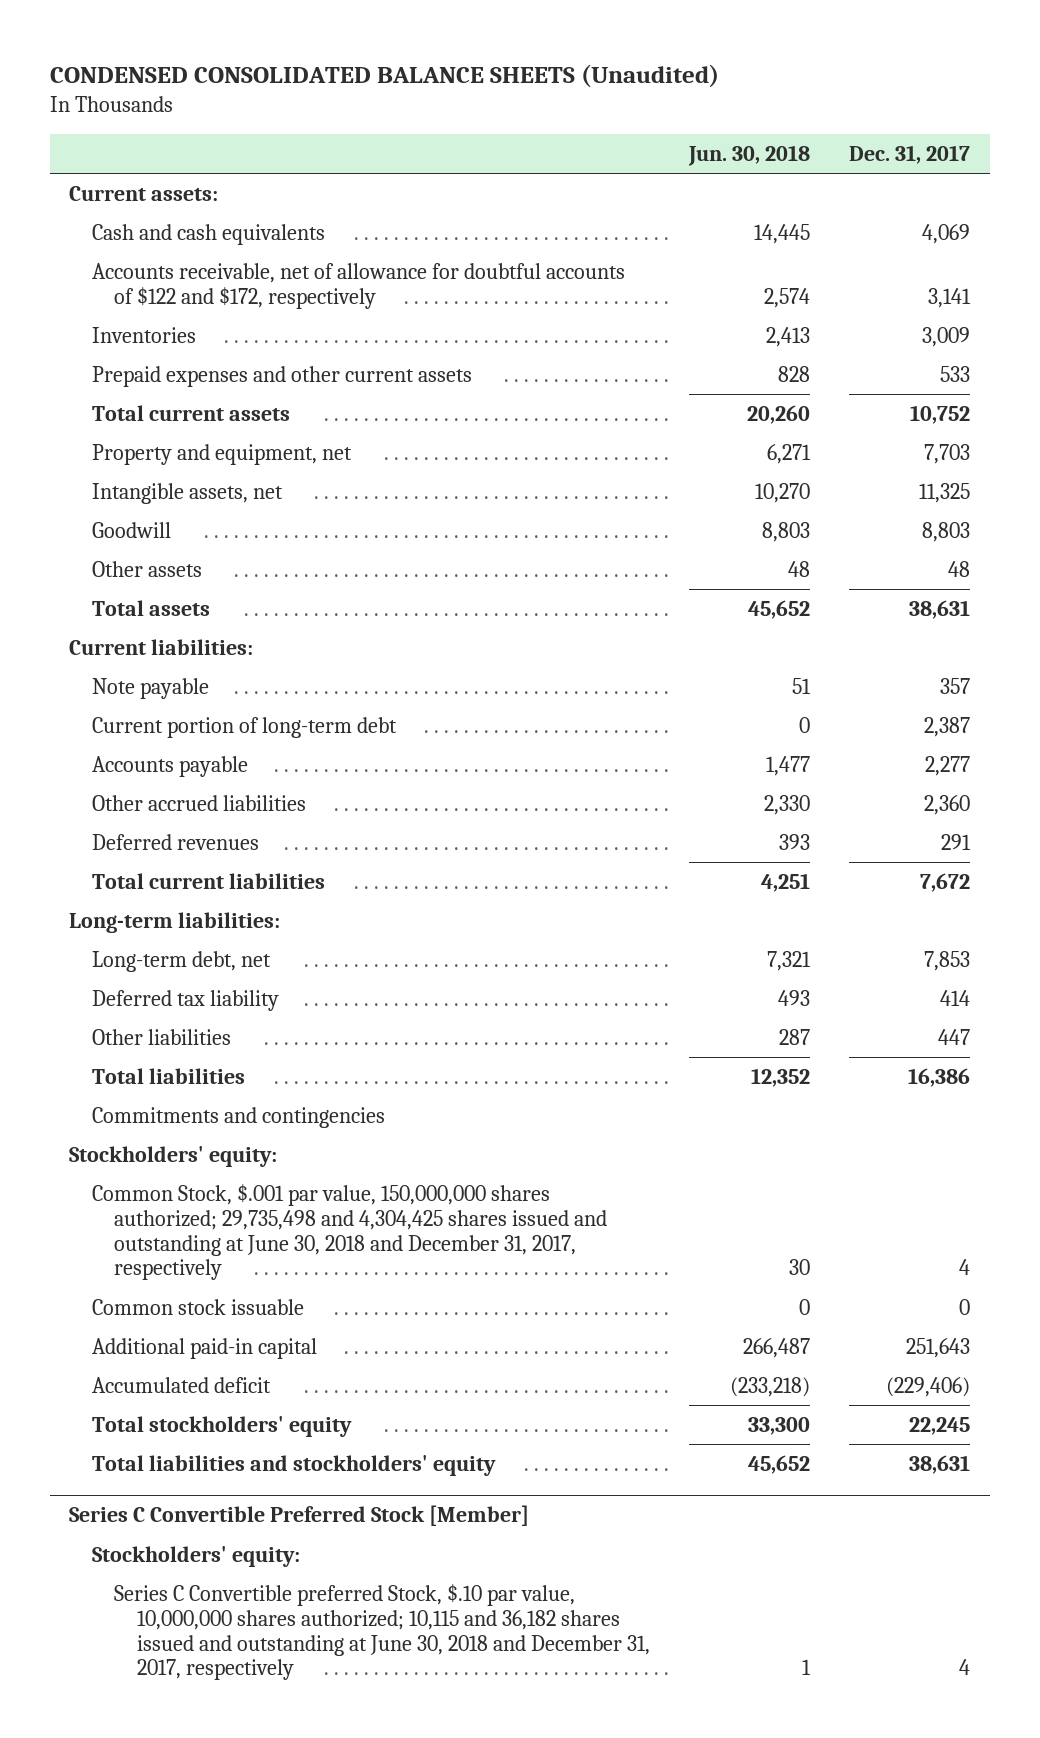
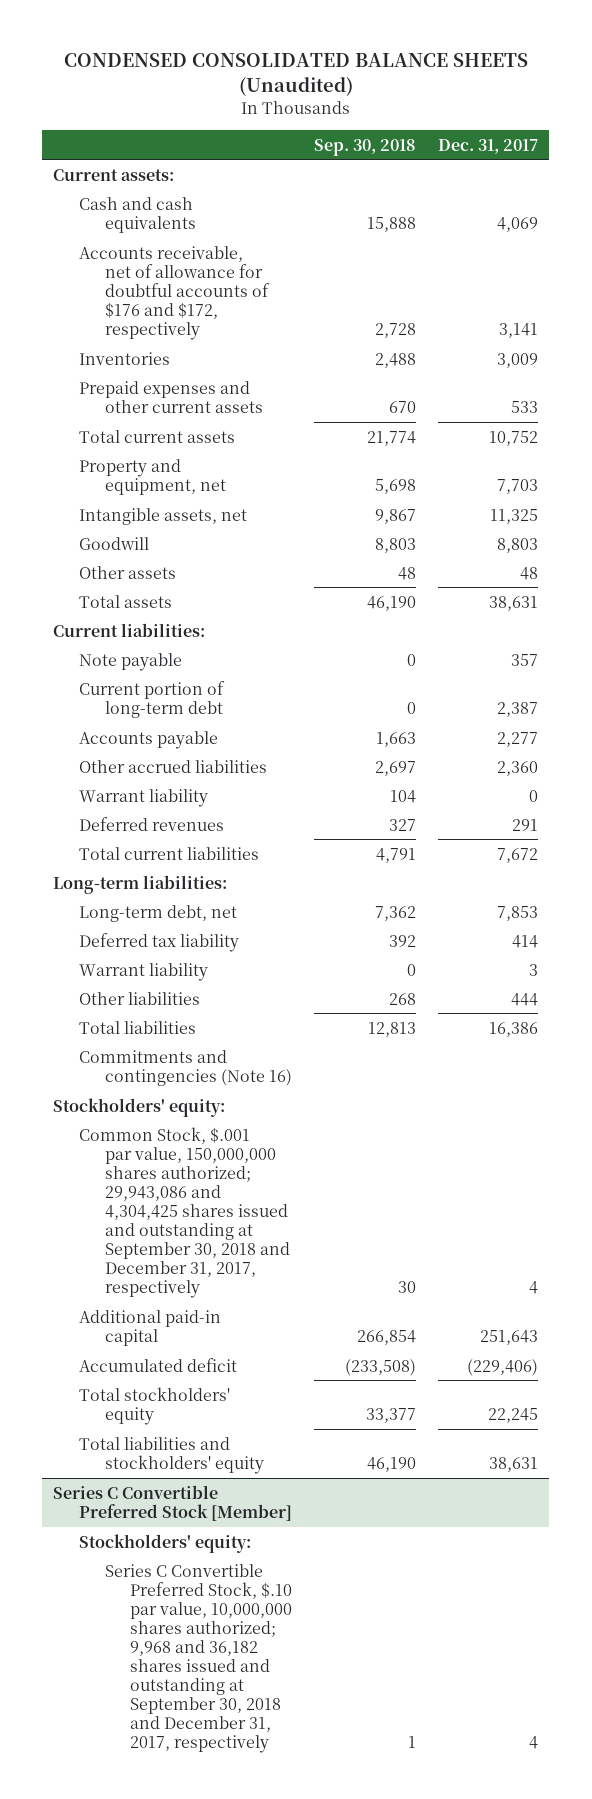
[687,144,810,166] Jun. 30, 2018 -> none
none -> [314,138,417,156] Sep. 30, 2018
[91,263,625,309] Accounts receivable, net of allowance for doubtful accounts of $122 and $172, respectively -> [79,245,270,340] Accounts receivable, net of allowance for doubtful accounts of $176 and $172, respectively
none -> [79,788,209,807] Warrant liability
none -> [79,962,209,981] Warrant liability
[938,1029,971,1046] 447 -> [511,992,539,1006] 444
[91,1107,385,1129] Commitments and contingencies -> [79,1049,292,1086] Commitments and contingencies (Note 16)
[91,1299,304,1316] Common stock issuable -> none
[91,1184,608,1281] Common Stock, $.001 par value, 150,000,000 shares authorized; 29,735,498 and 4,304,425 shares issued and outstanding at June 30, 2018 and December 31, 2017, respectively -> [79,1126,290,1298] Common Stock, $.001 par value, 150,000,000 shares authorized; 29,943,086 and 4,304,425 shares issued and outstanding at September 30, 2018 and December 31, 2017, respectively
[114,1584,650,1681] Series C Convertible preferred Stock, $.10 par value, 10,000,000 shares authorized; 10,115 and 36,182 shares issued and outstanding at June 30, 2018 and December 31, 2017, respectively -> [104,1563,293,1753] Series C Convertible Preferred Stock, $.10 par value, 10,000,000 shares authorized; 9,968 and 36,182 shares issued and outstanding at September 30, 2018 and December 31, 2017, respectively

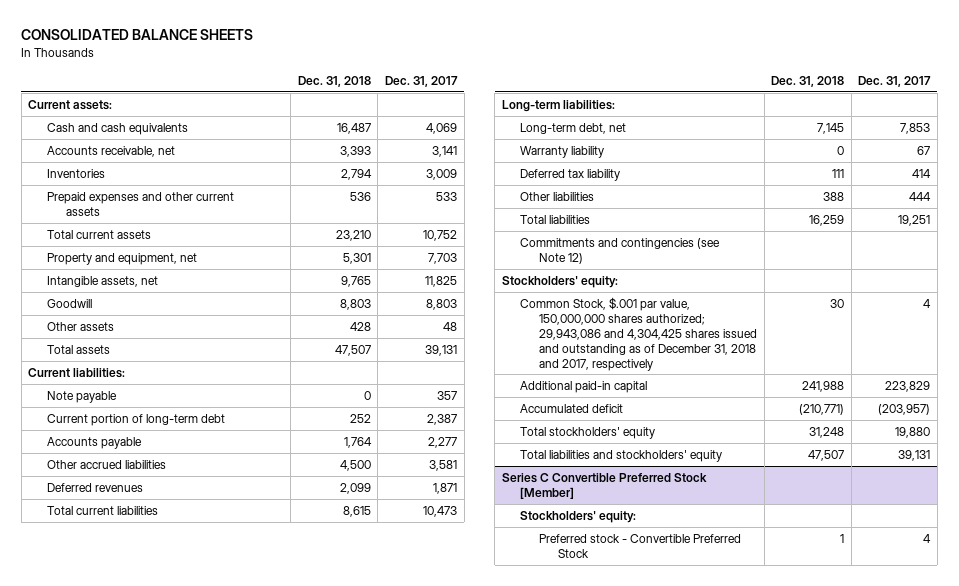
[63,53,528,97] CONDENSED CONSOLIDATED BALANCE SHEETS (Unaudited) -> [21,29,254,41] CONSOLIDATED BALANCE SHEETS
[314,138,417,156] Sep. 30, 2018 -> none
none -> [297,75,371,87] Dec. 31, 2018
[79,245,270,340] Accounts receivable, net of allowance for doubtful accounts of $176 and $172, respectively -> [46,145,175,157] Accounts receivable, net
[490,508,539,524] 11,325 -> [424,275,457,287] 11,825
[489,595,539,611] 38,631 -> [424,344,457,356] 39,131
[79,788,209,807] Warrant liability -> none
[497,760,539,776] 2,360 -> [428,459,457,471] 3,581
[512,818,539,831] 291 -> [432,482,457,494] 1,871
[497,847,539,863] 7,672 -> [422,505,457,517] 10,473
none -> [520,145,605,158] Warranty liability
[79,962,209,981] Warrant liability -> none
[489,1021,539,1037] 16,386 -> [898,214,931,226] 19,251
[79,1049,292,1086] Commitments and contingencies (Note 16) -> [520,237,721,264] Commitments and contingencies (see Note 12)
[79,1126,290,1298] Common Stock, $.001 par value, 150,000,000 shares authorized; 29,943,086 and 4,304,425 shares issued and outstanding at September 30, 2018 and December 31, 2017, respectively -> [520,296,757,371] Common Stock, $.001 par value, 150,000,000 shares authorized; 29,943,086 and 4,304,425 shares issued and outstanding as of December 31, 2018 and 2017, respectively
[480,1329,539,1345] 251,643 -> [885,380,931,392] 223,829
[467,1358,539,1376] (229,406) -> [878,403,931,415] (203,957)
[488,1407,539,1423] 22,245 -> [895,426,931,438] 19,880
[489,1456,539,1472] 38,631 -> [898,449,931,461] 39,131
[104,1563,293,1753] Series C Convertible Preferred Stock, $.10 par value, 10,000,000 shares authorized; 9,968 and 36,182 shares issued and outstanding at September 30, 2018 and December 31, 2017, respectively -> [538,533,741,558] Preferred stock - Convertible Preferred Stock

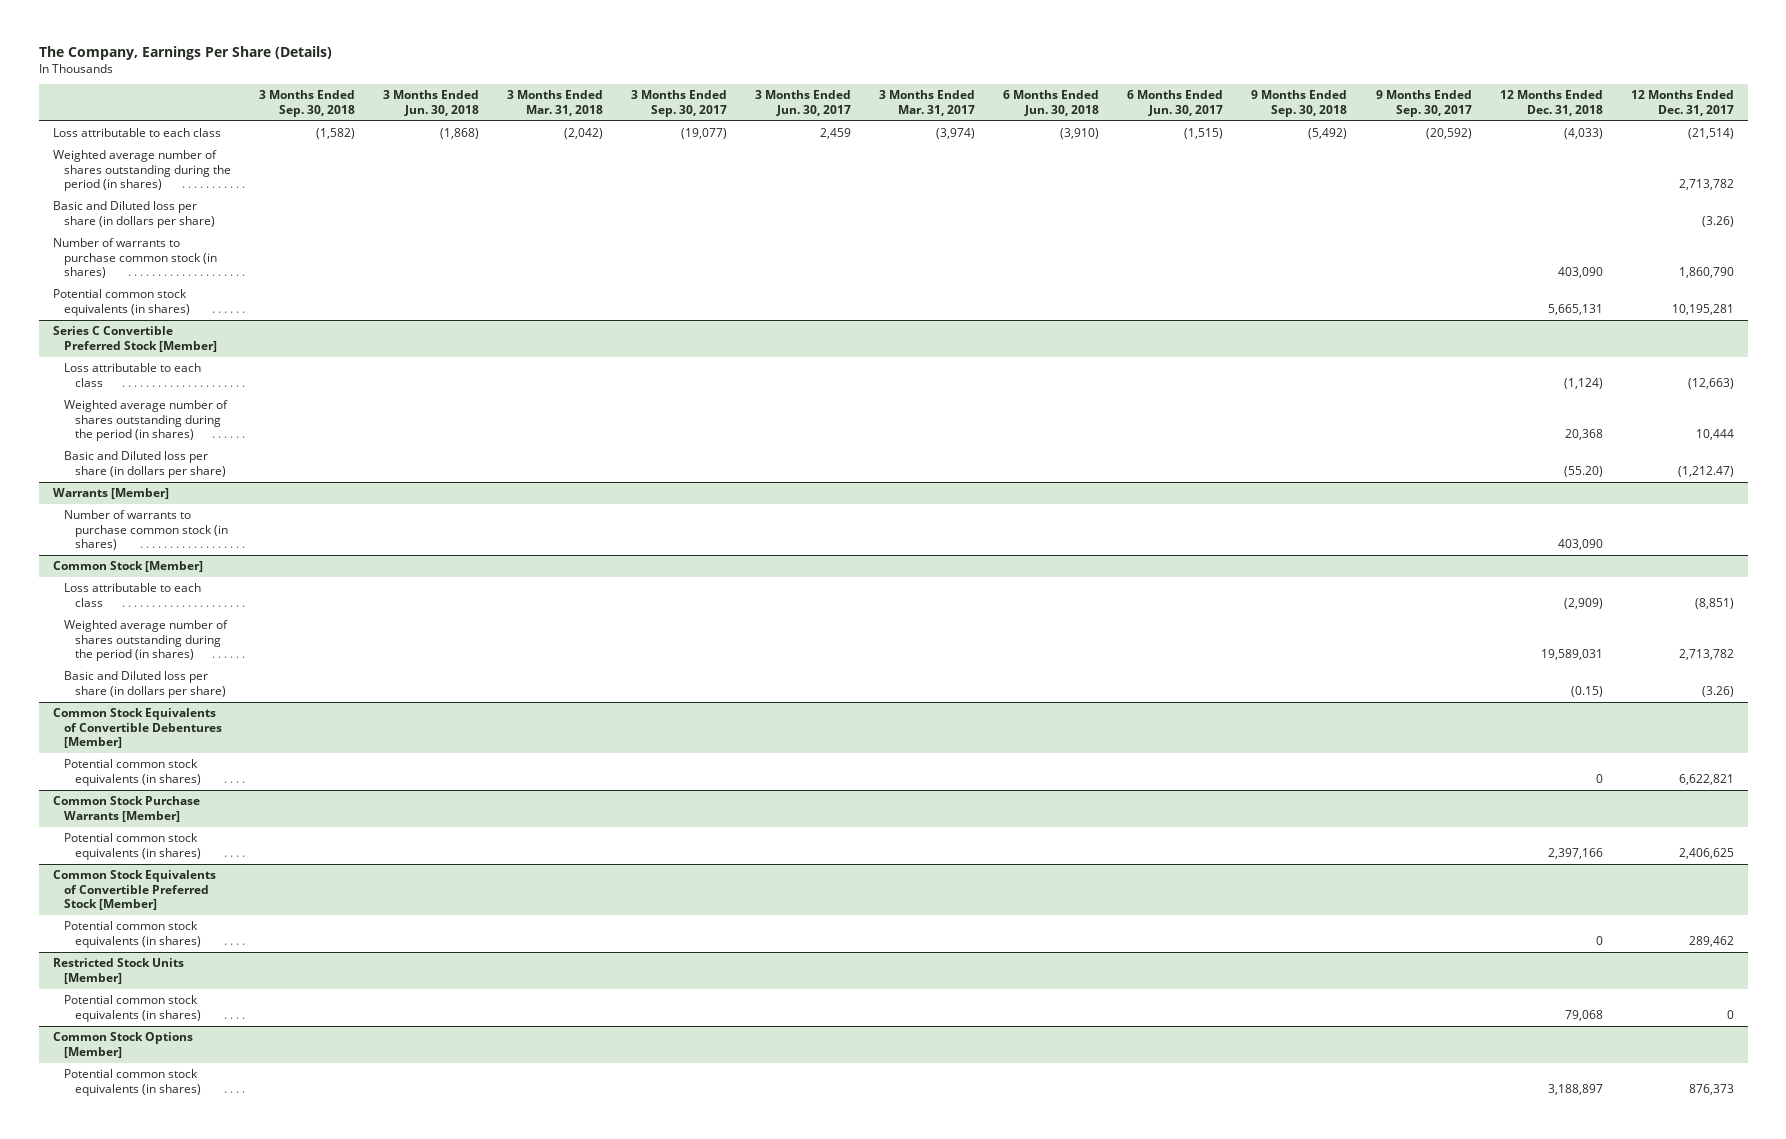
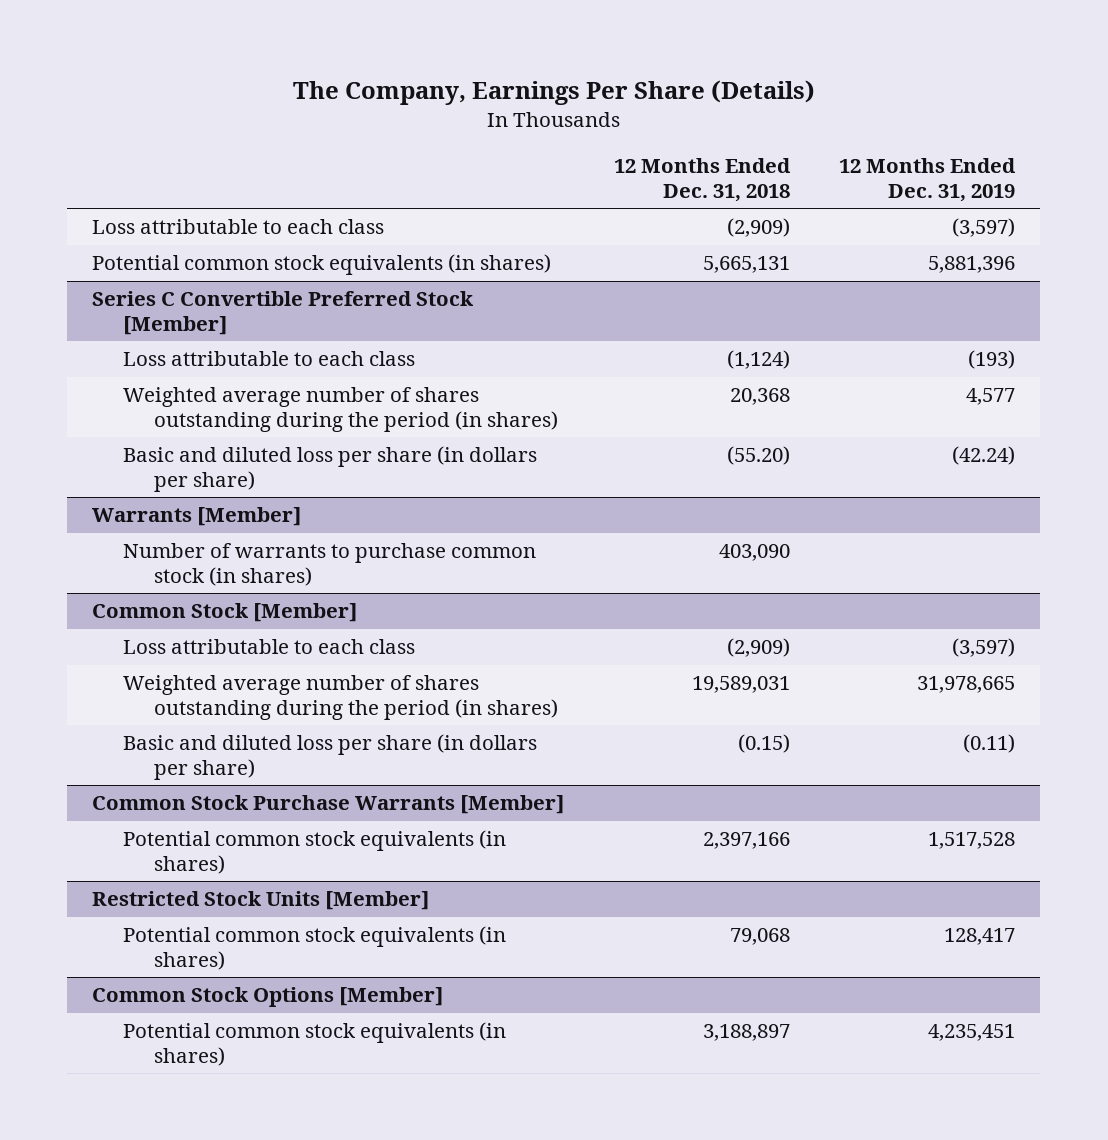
[258,90,355,117] 3 Months Ended Sep. 30, 2018 -> none
[383,90,480,116] 3 Months Ended Jun. 30, 2018 -> none
[507,90,604,116] 3 Months Ended Mar. 31, 2018 -> none
[631,90,728,117] 3 Months Ended Sep. 30, 2017 -> none
[755,90,852,116] 3 Months Ended Jun. 30, 2017 -> none
[879,90,976,116] 3 Months Ended Mar. 31, 2017 -> none
[1003,90,1100,116] 6 Months Ended Jun. 30, 2018 -> none
[1127,90,1224,116] 6 Months Ended Jun. 30, 2017 -> none
[1251,90,1348,117] 9 Months Ended Sep. 30, 2018 -> none
[1375,90,1472,117] 9 Months Ended Sep. 30, 2017 -> none
[1630,90,1734,116] 12 Months Ended Dec. 31, 2017 -> none
none -> [839,158,1017,202] 12 Months Ended Dec. 31, 2019
[52,150,231,192] Weighted average number of shares outstanding during the period (in shares) -> none
[52,201,215,228] Basic and Diluted loss per share (in dollars per share) -> none
[52,238,217,279] Number of warrants to purchase common stock (in shares) -> none
[1563,128,1603,140] (4,033) -> [726,218,790,238] (2,909)
[63,451,226,478] Basic and Diluted loss per share (in dollars per share) -> [122,446,537,492] Basic and diluted loss per share (in dollars per share)
[52,708,222,749] Common Stock Equivalents of Convertible Debentures [Member] -> none
[63,759,201,786] Potential common stock equivalents (in shares) -> none
[63,671,226,698] Basic and Diluted loss per share (in dollars per share) -> [122,734,537,780] Basic and diluted loss per share (in dollars per share)
[52,870,216,911] Common Stock Equivalents of Convertible Preferred Stock [Member] -> none
[63,921,201,948] Potential common stock equivalents (in shares) -> none

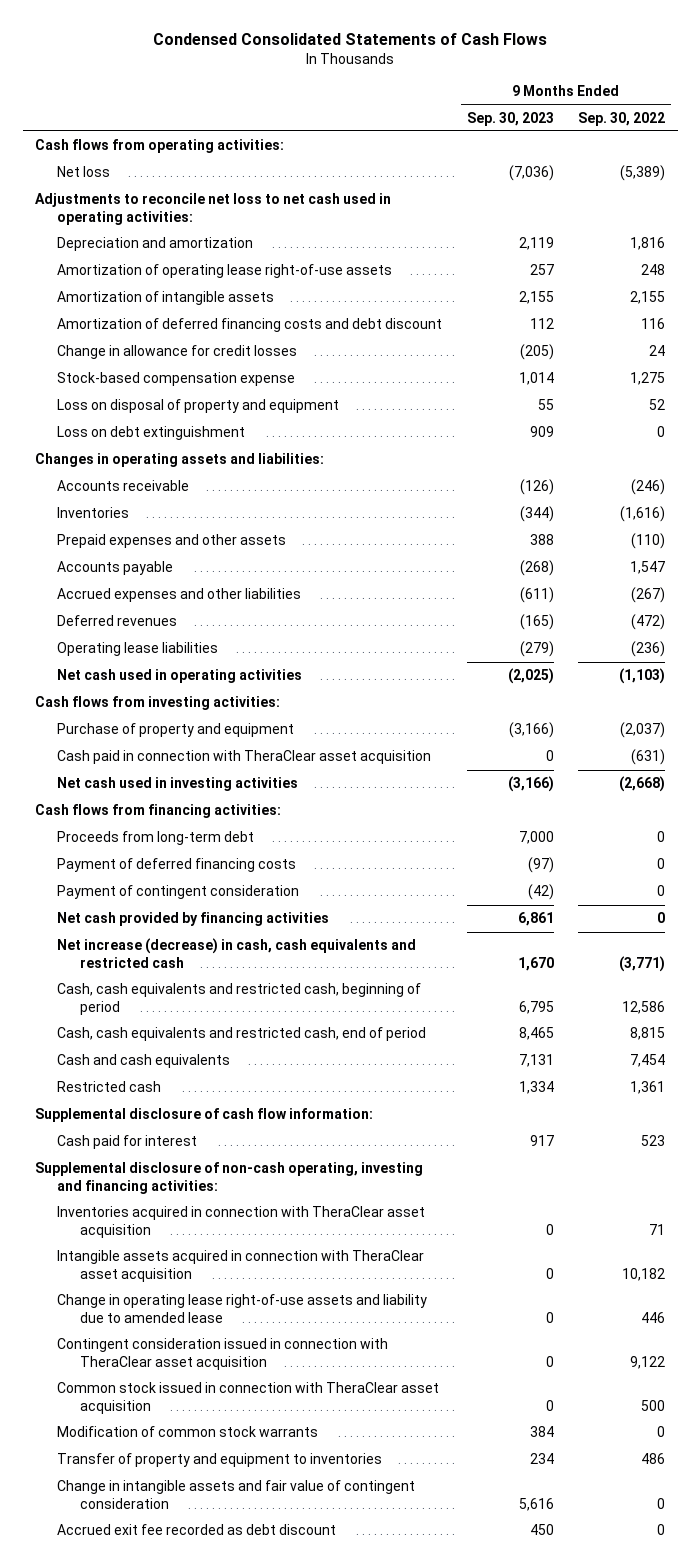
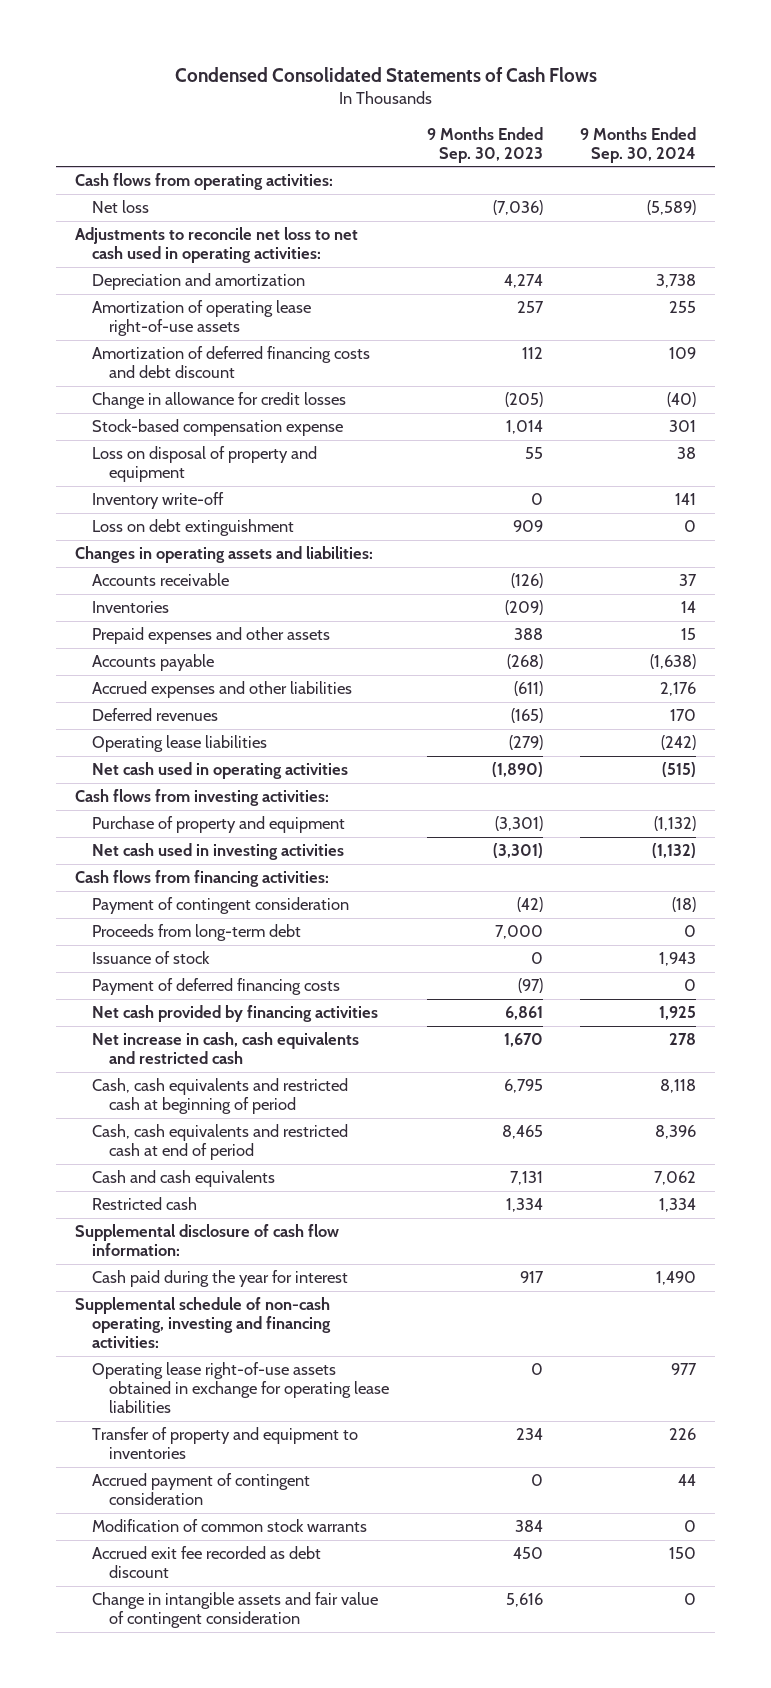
[578,111,666,126] Sep. 30, 2022 -> none
none -> [580,126,697,163] 9 Months Ended Sep. 30, 2024
[518,237,554,251] 2,119 -> [503,274,543,289] 4,274
[57,291,275,306] Amortization of intangible assets -> none
none -> [92,492,225,510] Inventory write-off
[519,506,554,523] (344) -> [504,600,543,616] (209)
[507,668,554,685] (2,025) -> [491,762,543,778] (1,890)
[57,750,432,765] Cash paid in connection with TheraClear asset acquisition -> none
[508,722,554,739] (3,166) -> [494,816,543,832] (3,301)
[507,776,554,793] (3,166) -> [492,843,543,859] (3,301)
[57,885,300,900] Payment of contingent consideration -> [92,897,350,915] Payment of contingent consideration
none -> [92,951,211,965] Issuance of stock
[57,938,417,968] Net increase (decrease) in cash, cash equivalents and restricted cash -> [92,1032,360,1065] Net increase in cash, cash equivalents and restricted cash
[57,983,422,1015] Cash, cash equivalents and restricted cash, beginning of period -> [92,1078,349,1115] Cash, cash equivalents and restricted cash at beginning of period
[57,1027,427,1042] Cash, cash equivalents and restricted cash, end of period -> [92,1124,349,1161] Cash, cash equivalents and restricted cash at end of period
[57,1206,426,1238] Inventories acquired in connection with TheraClear asset acquisition -> none
[57,1250,425,1282] Intangible assets acquired in connection with TheraClear asset acquisition -> none
[57,1294,428,1323] Change in operating lease right-of-use assets and liability due to amended lease -> none
[57,1338,389,1370] Contingent consideration issued in connection with TheraClear asset acquisition -> none
[57,1382,440,1414] Common stock issued in connection with TheraClear asset acquisition -> none
[57,1135,198,1150] Cash paid for interest -> [92,1270,349,1288] Cash paid during the year for interest
[35,1162,424,1194] Supplemental disclosure of non-cash operating, investing and financing activities: -> [75,1297,332,1349] Supplemental schedule of non-cash operating, investing and financing activities:
none -> [92,1362,390,1414] Operating lease right-of-use assets obtained in exchange for operating lease liabilities
none -> [92,1473,311,1506] Accrued payment of contingent consideration
[57,1426,319,1438] Modification of common stock warrants -> [92,1519,368,1533] Modification of common stock warrants
[57,1480,416,1509] Change in intangible assets and fair value of contingent consideration -> [92,1592,379,1629] Change in intangible assets and fair value of contingent consideration

